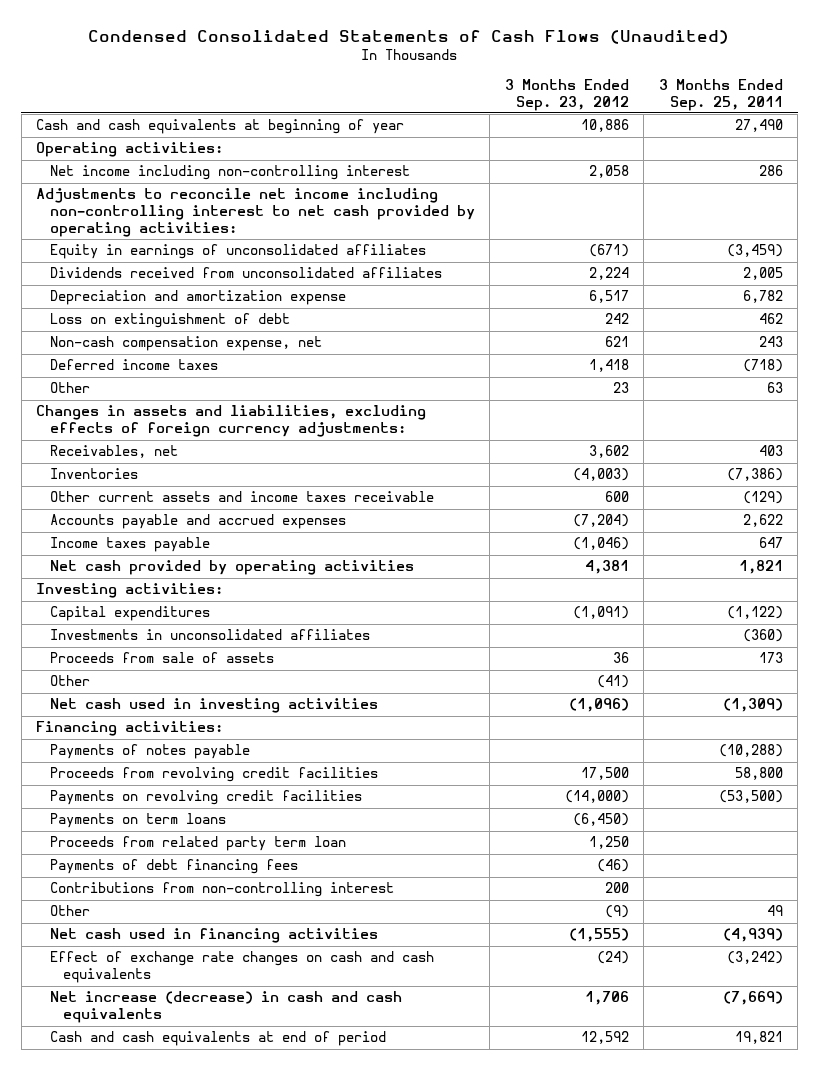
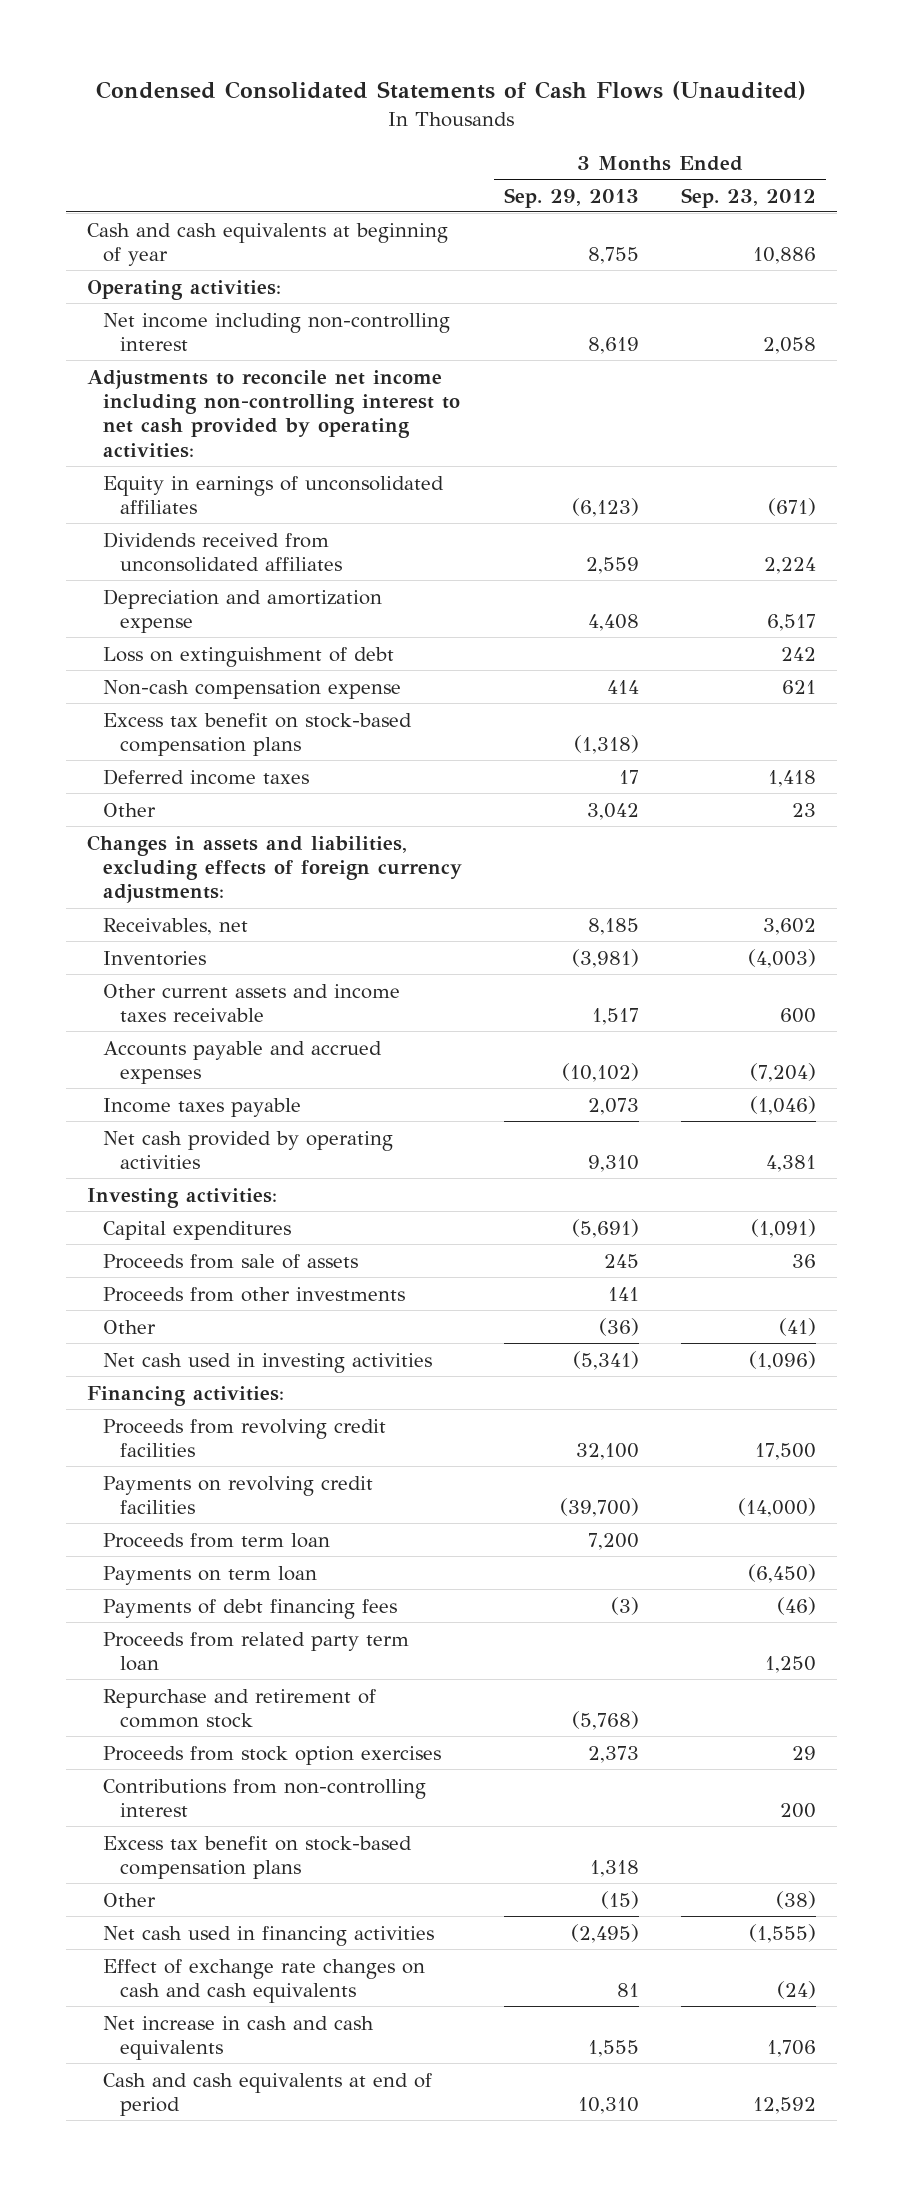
[658,78,783,111] 3 Months Ended Sep. 25, 2011 -> none
none -> [503,187,639,208] Sep. 29, 2013
[49,336,322,352] Non-cash compensation expense, net -> [103,679,402,699] Non-cash compensation expense
none -> [103,712,413,756] Excess tax benefit on stock-based compensation plans
[49,629,370,641] Investments in unconsolidated affiliates -> none
none -> [103,1286,406,1302] Proceeds from other investments
[49,744,250,760] Payments of notes payable -> none
none -> [103,1532,331,1548] Proceeds from term loan
[49,813,226,829] Payments on term loans -> [103,1565,318,1585] Payments on term loan
[49,836,346,852] Proceeds from related party term loan -> [103,1631,410,1671] Proceeds from related party term loan
none -> [103,1688,377,1728] Repurchase and retirement of common stock
none -> [103,1745,442,1765] Proceeds from stock option exercises
none -> [103,1835,413,1879] Excess tax benefit on stock-based compensation plans
[604,905,629,919] (9) -> [775,1890,816,1909] (38)
[49,991,402,1024] Net increase (decrease) in cash and cash equivalents -> [103,2015,375,2060] Net increase in cash and cash equivalents

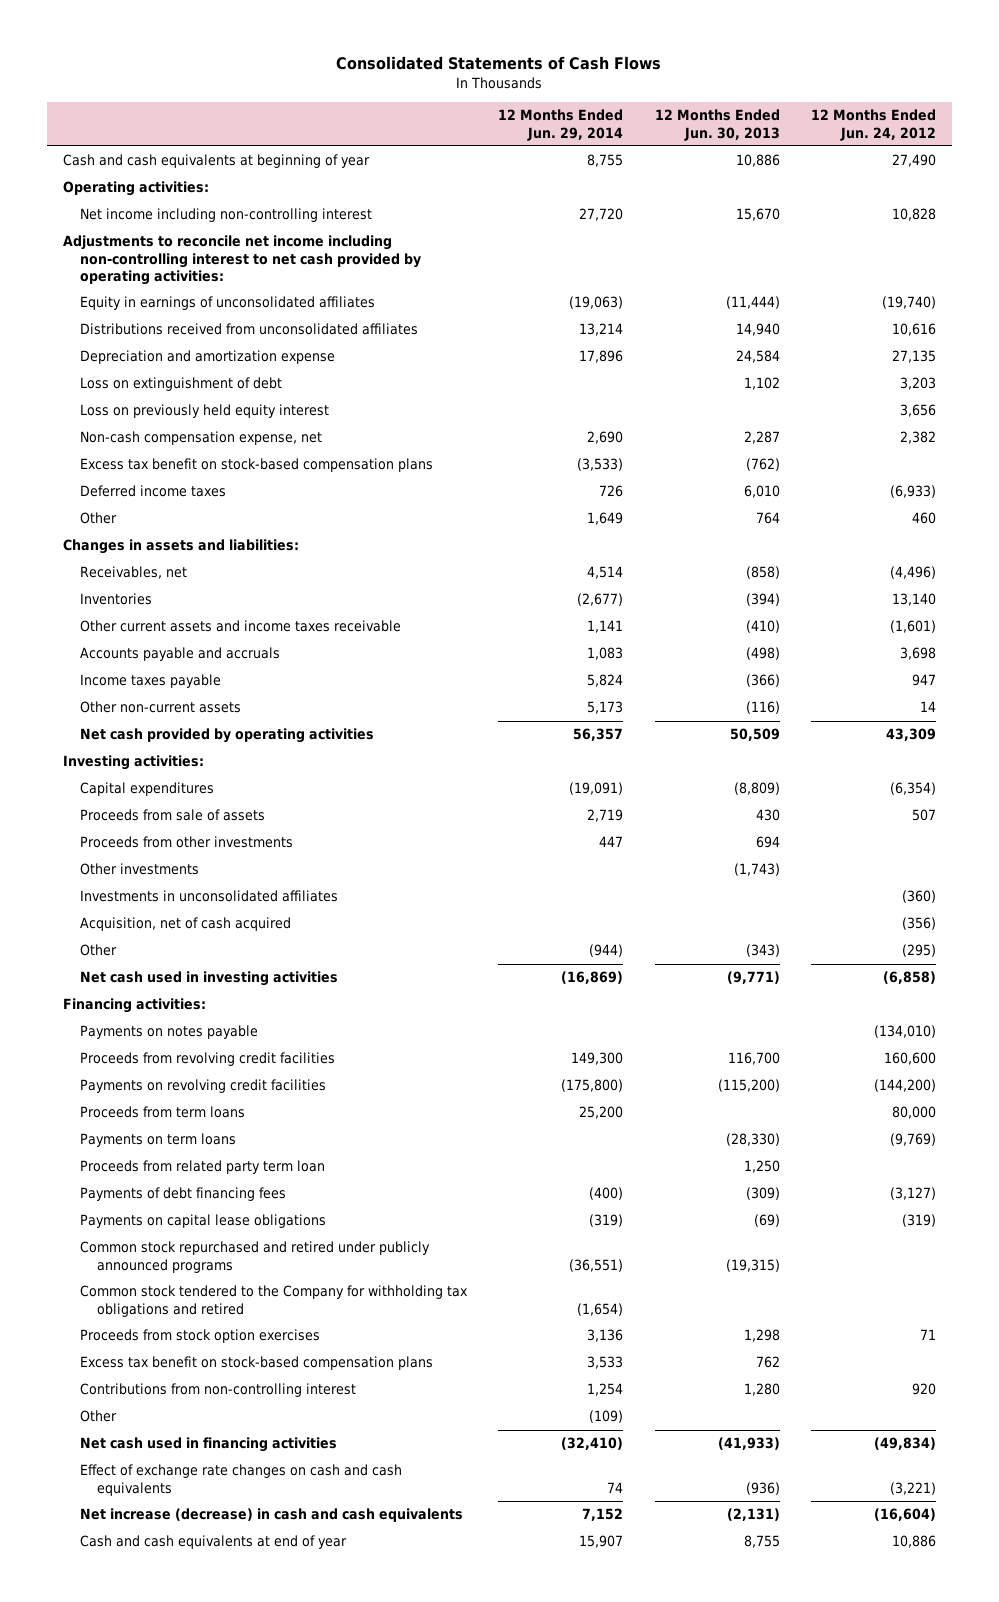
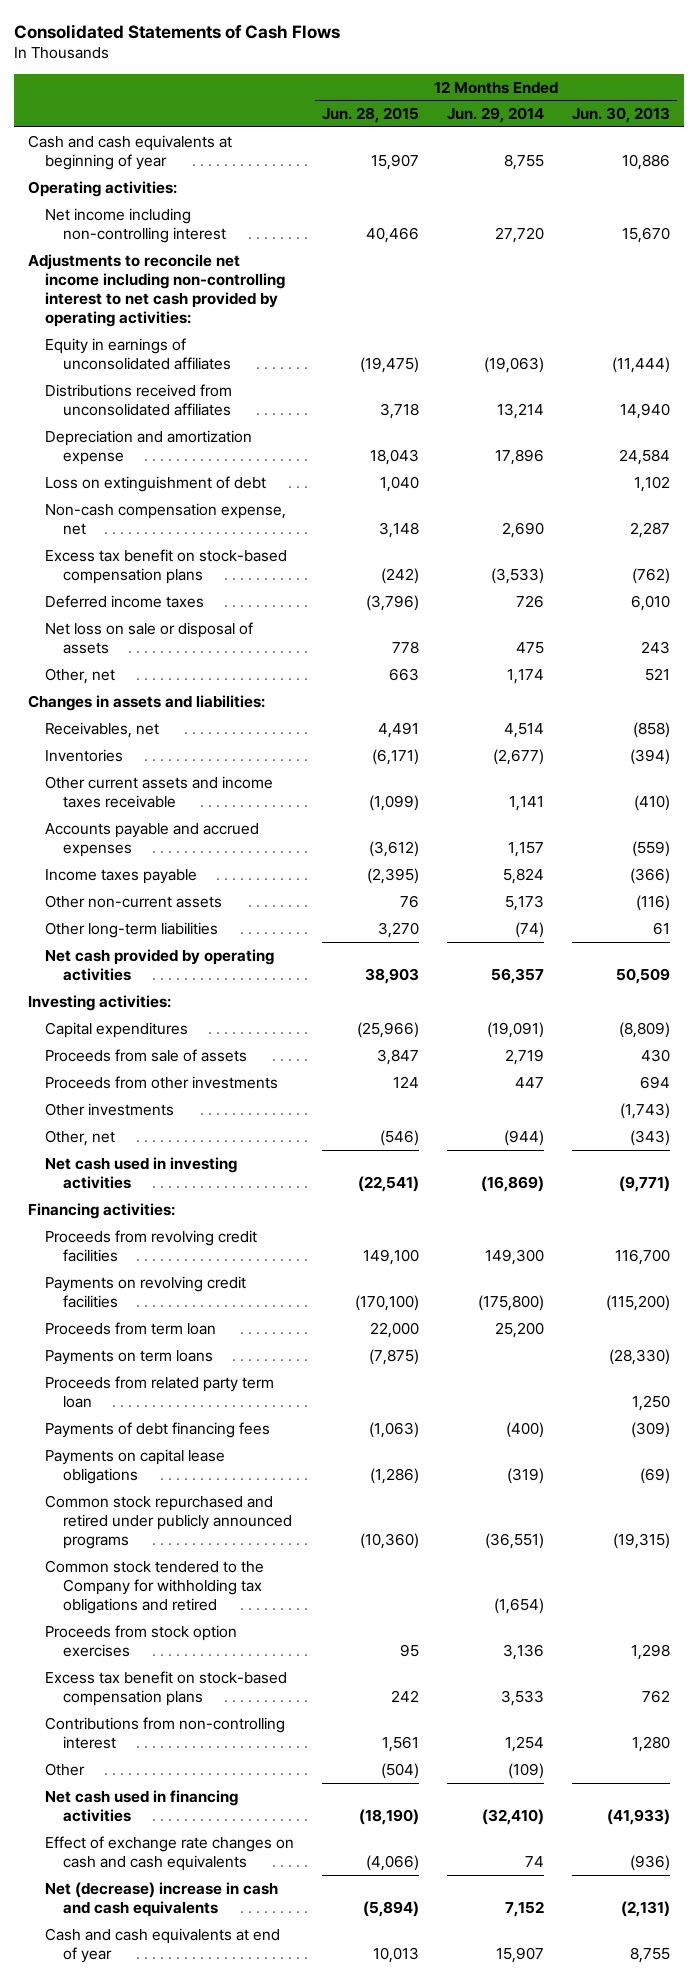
[811,109,937,141] 12 Months Ended Jun. 24, 2012 -> none
none -> [322,107,420,124] Jun. 28, 2015
[80,404,330,419] Loss on previously held equity interest -> none
none -> [45,621,254,654] Net loss on sale or disposal of assets
[80,512,118,525] Other -> [45,667,116,684] Other, net
[587,512,624,526] 1,649 -> [507,668,545,684] 1,174
[755,512,780,525] 764 -> [645,667,671,681] 521
[80,647,281,662] Accounts payable and accruals -> [45,822,260,857] Accounts payable and accrued expenses
[587,647,624,661] 1,083 -> [508,841,545,857] 1,157
[745,647,780,661] (498) -> [632,840,671,857] (559)
none -> [45,921,219,938] Other long-term liabilities
[80,890,339,903] Investments in unconsolidated affiliates -> none
[80,917,292,932] Acquisition, net of cash acquired -> none
[80,944,118,957] Other -> [45,1129,116,1146] Other, net
[80,1025,259,1040] Payments on notes payable -> none
[80,1106,246,1119] Proceeds from term loans -> [45,1321,217,1335] Proceeds from term loan
[80,1508,464,1523] Net increase (decrease) in cash and cash equivalents -> [45,1881,279,1917] Net (decrease) increase in cash and cash equivalents

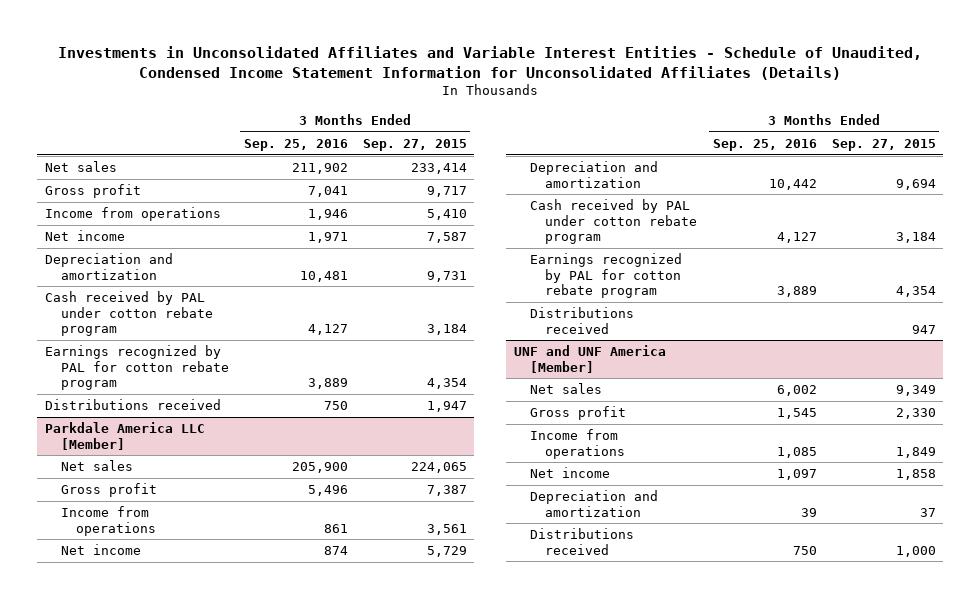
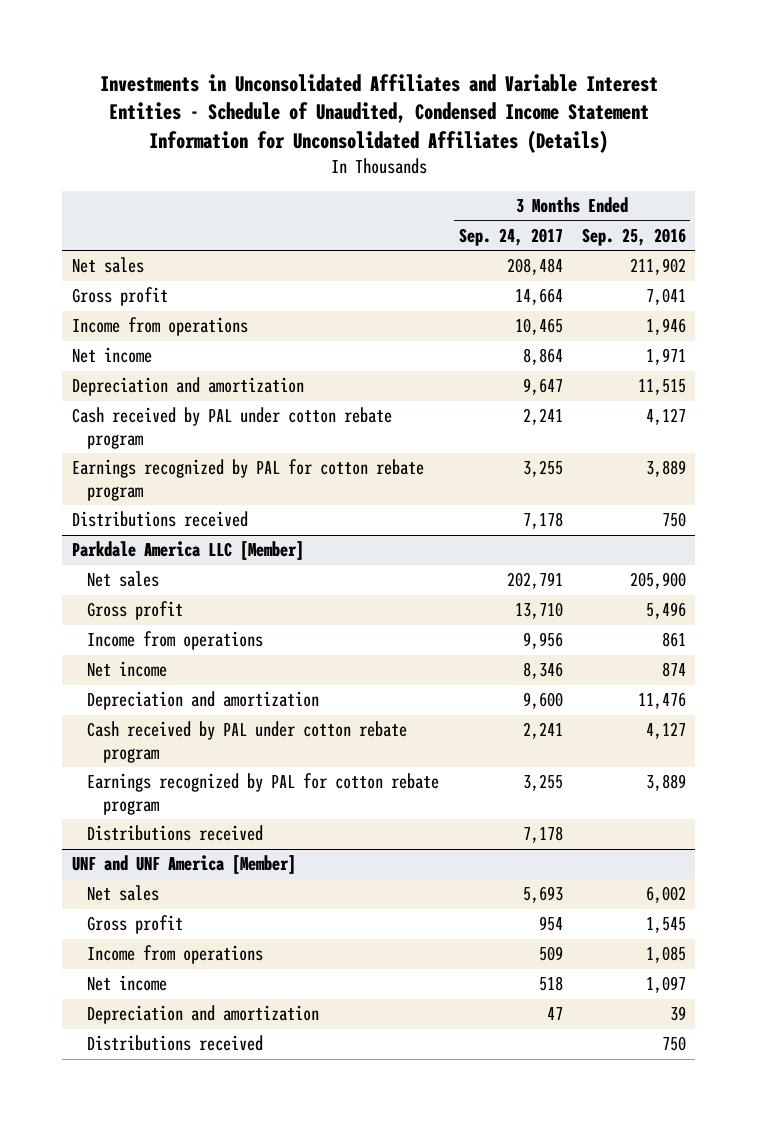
[362,138,467,151] Sep. 27, 2015 -> none
none -> [458,228,563,247] Sep. 24, 2017
[299,270,348,282] 10,481 -> [637,379,686,396] 11,515
[768,178,817,190] 10,442 -> [637,692,686,710] 11,476

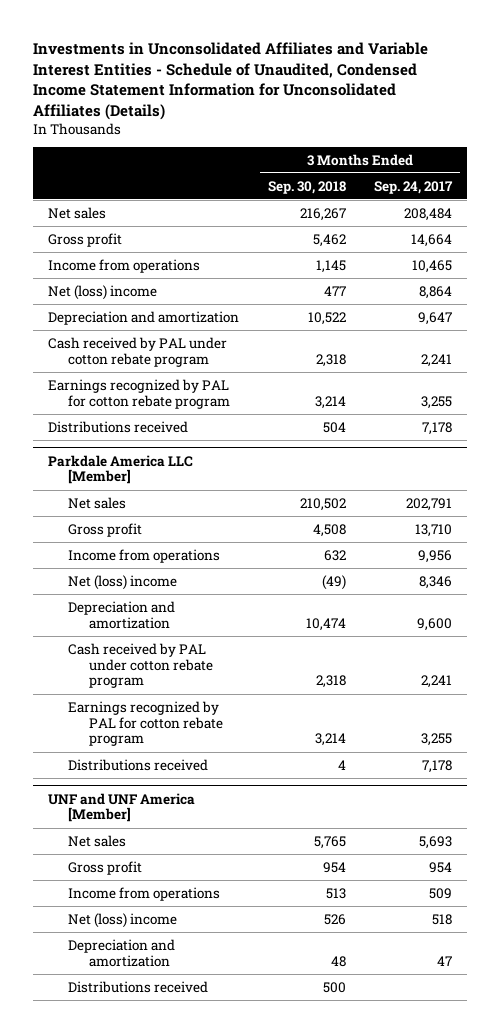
[581,228,686,247] Sep. 25, 2016 -> none
none -> [267,180,346,194] Sep. 30, 2018
[71,347,152,364] Net income -> [47,284,157,300] Net (loss) income
[87,661,168,678] Net income -> [68,574,178,590] Net (loss) income
[87,975,168,992] Net income -> [68,912,178,928] Net (loss) income

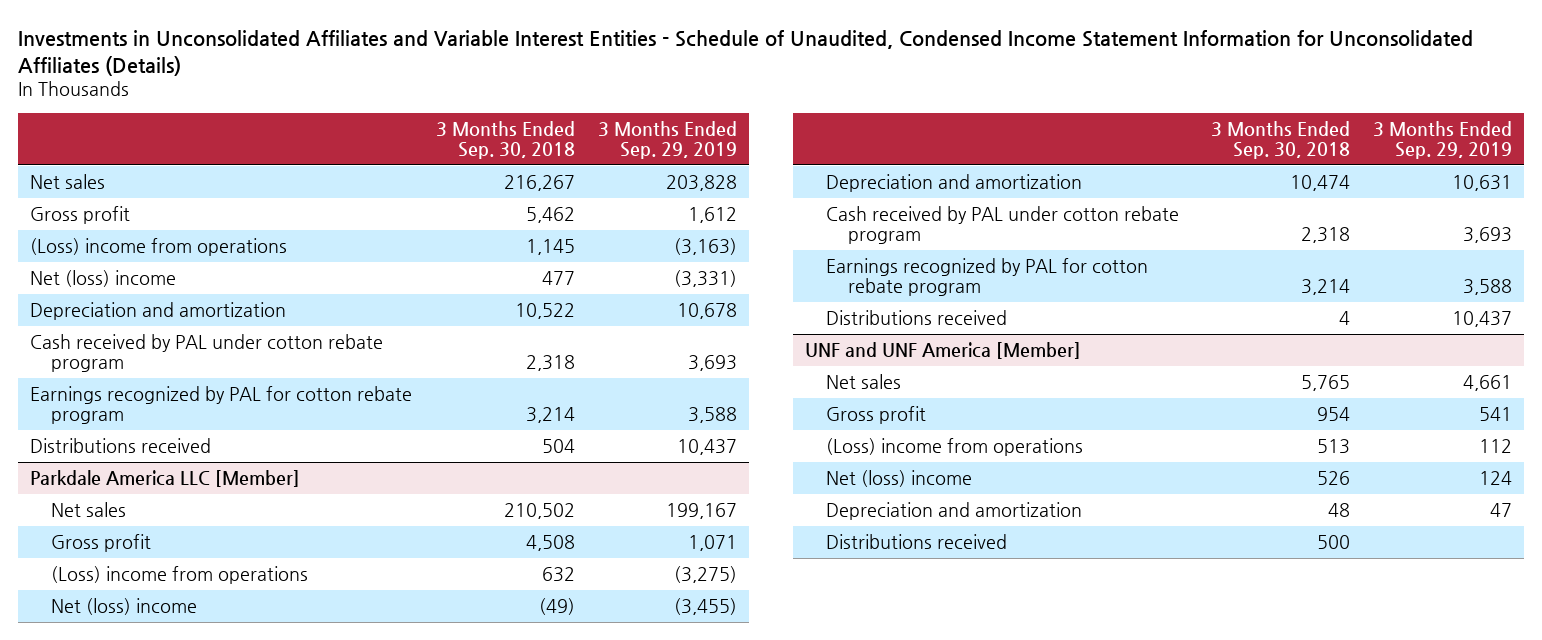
[374,180,454,194] Sep. 24, 2017 -> none
none -> [598,120,738,159] 3 Months Ended Sep. 29, 2019
[47,258,200,273] Income from operations -> [29,238,287,257] (Loss) income from operations
[68,548,221,563] Income from operations -> [51,566,309,585] (Loss) income from operations
[68,886,221,901] Income from operations -> [826,438,1084,457] (Loss) income from operations

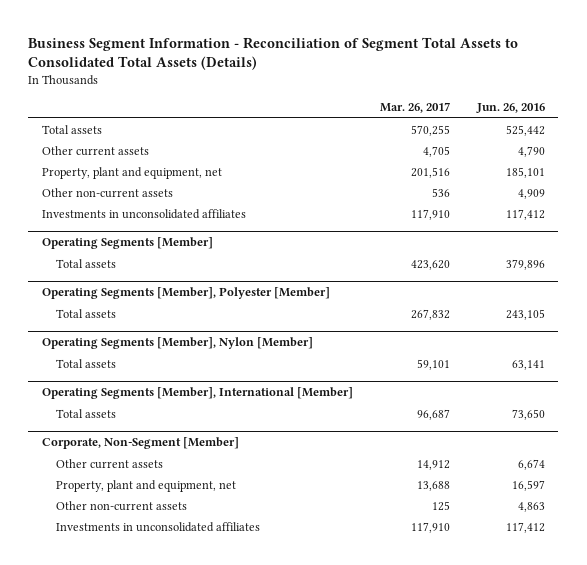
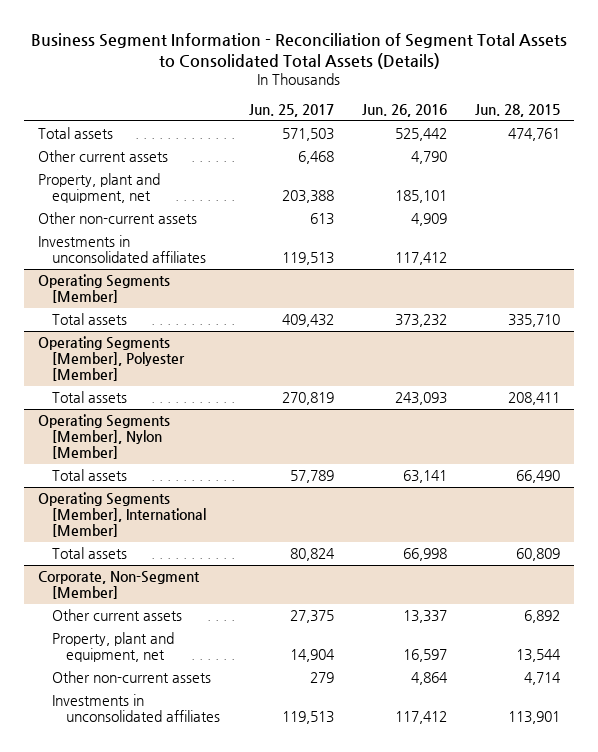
[379,102,450,114] Mar. 26, 2017 -> none
none -> [248,103,334,117] Jun. 25, 2017
none -> [474,103,560,117] Jun. 28, 2015
[505,258,545,270] 379,896 -> [394,314,447,328] 373,232
[505,308,545,320] 243,105 -> [394,392,447,406] 243,093
[511,408,545,420] 73,650 -> [402,548,447,562] 66,998
[517,458,545,470] 6,674 -> [402,610,447,624] 13,337
[517,501,545,512] 4,863 -> [410,672,448,686] 4,864

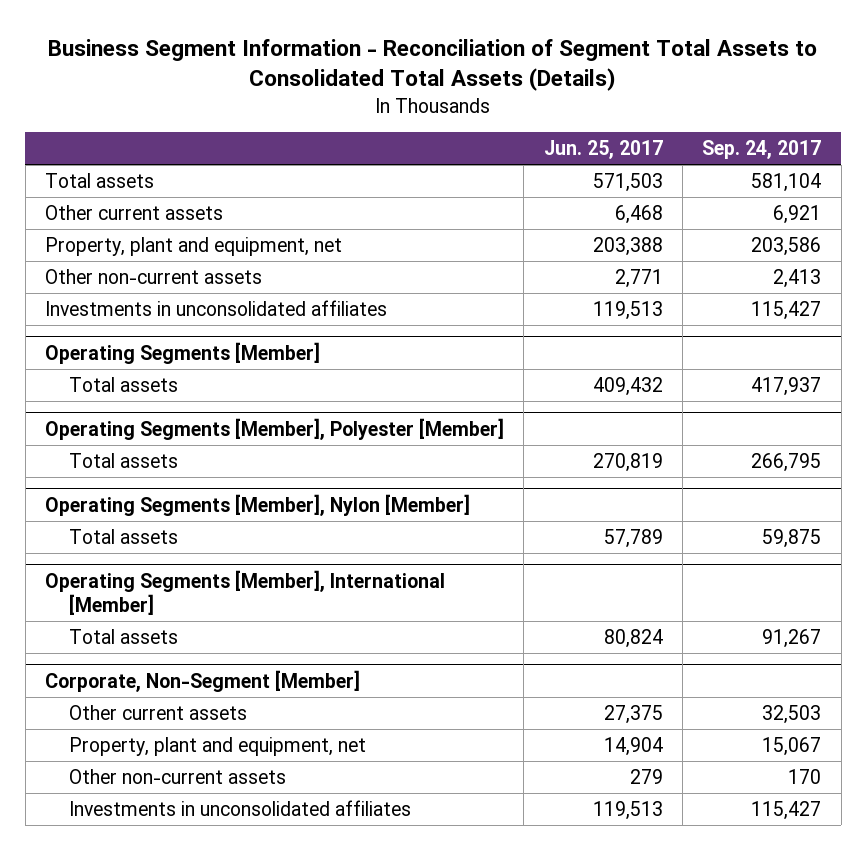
[361,103,447,117] Jun. 26, 2016 -> none
[474,103,560,117] Jun. 28, 2015 -> none
none -> [702,140,822,160] Sep. 24, 2017
[309,213,334,226] 613 -> [614,268,663,288] 2,771

